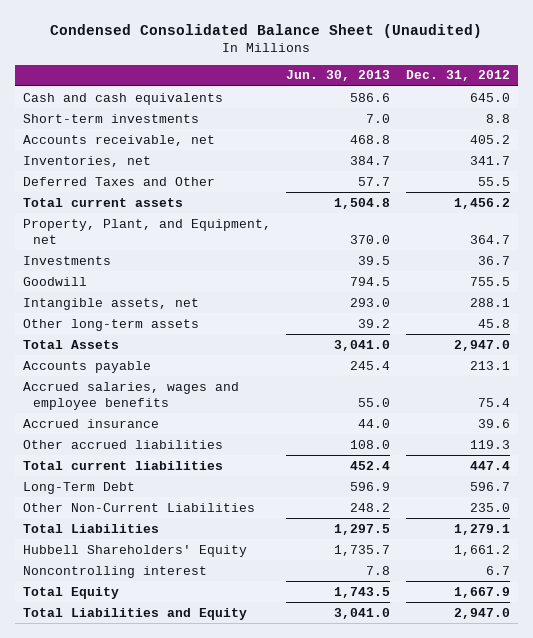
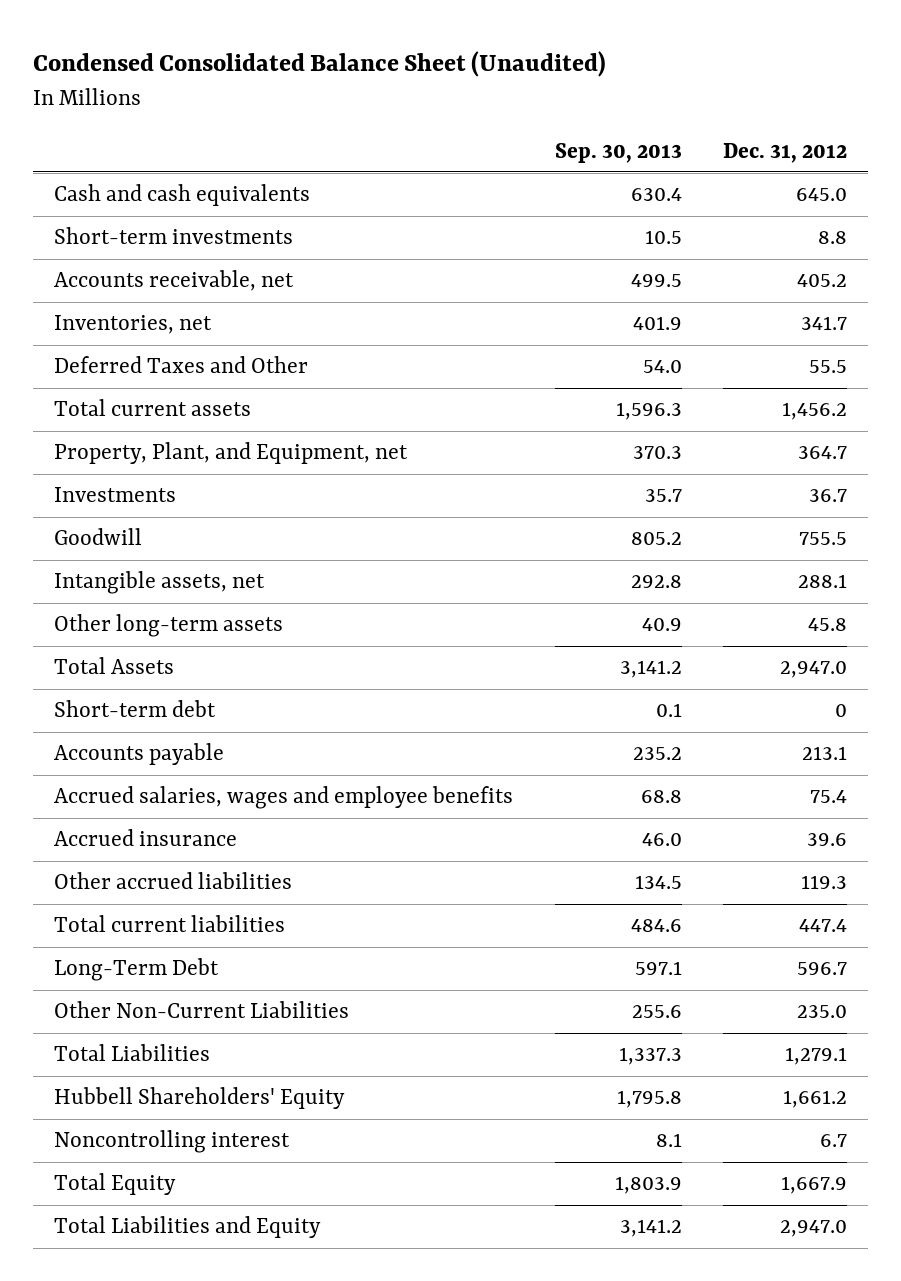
[286,70,391,82] Jun. 30, 2013 -> none
none -> [554,142,682,163] Sep. 30, 2013
none -> [54,700,217,718] Short-term debt

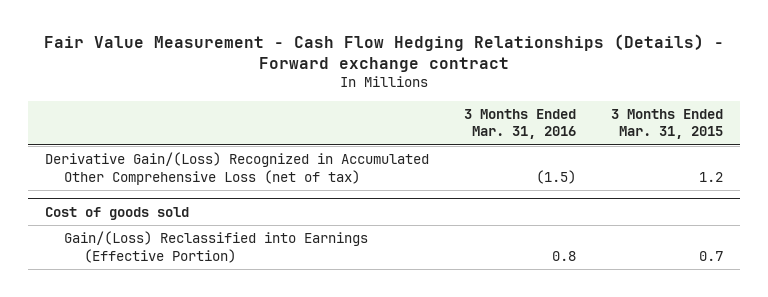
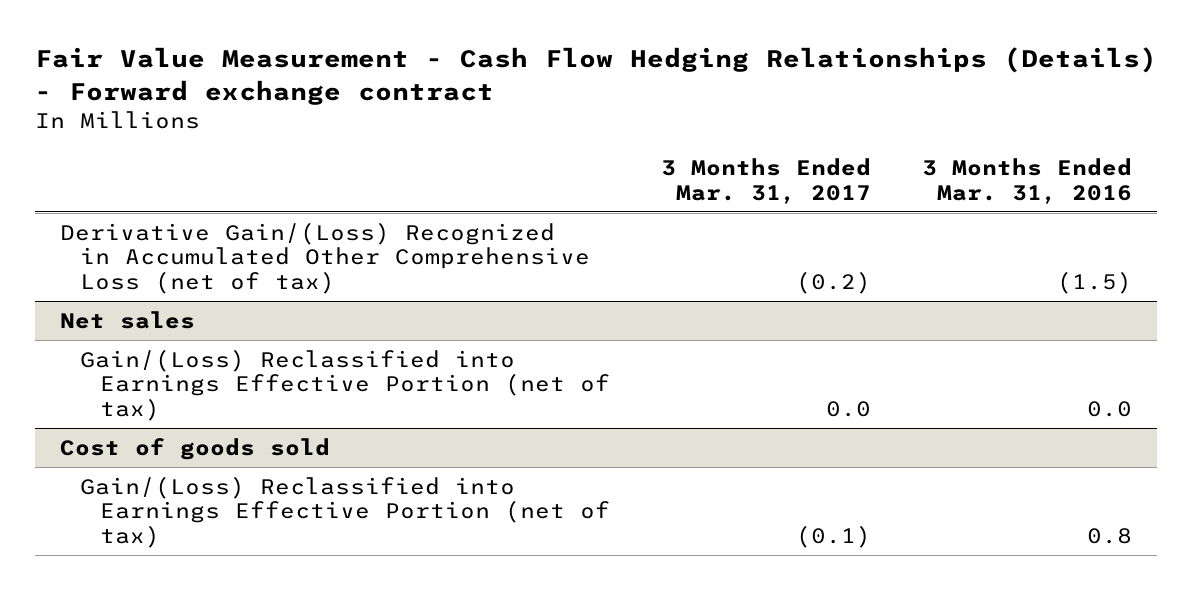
[610,108,723,140] 3 Months Ended Mar. 31, 2015 -> none
none -> [661,158,872,204] 3 Months Ended Mar. 31, 2017
none -> [60,310,196,329] Net sales
none -> [80,348,611,421] Gain/(Loss) Reclassified into Earnings Effective Portion (net of tax)
[64,231,369,263] Gain/(Loss) Reclassified into Earnings (Effective Portion) -> [80,475,611,548] Gain/(Loss) Reclassified into Earnings Effective Portion (net of tax)

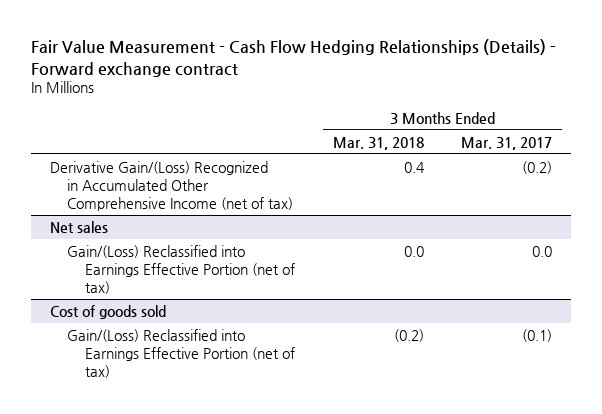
[921,158,1132,204] 3 Months Ended Mar. 31, 2016 -> none
none -> [332,136,424,150] Mar. 31, 2018
[60,221,591,294] Derivative Gain/(Loss) Recognized in Accumulated Other Comprehensive Loss (net of tax) -> [49,160,294,211] Derivative Gain/(Loss) Recognized in Accumulated Other Comprehensive Income (net of tax)

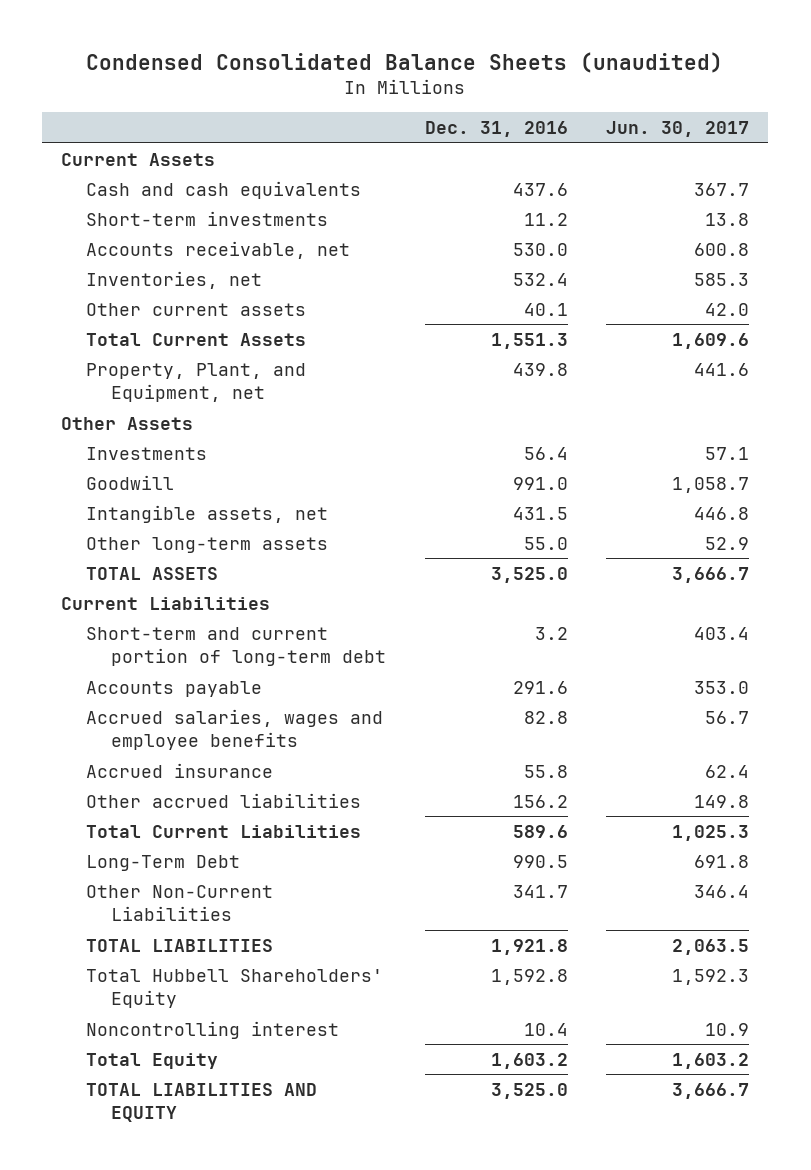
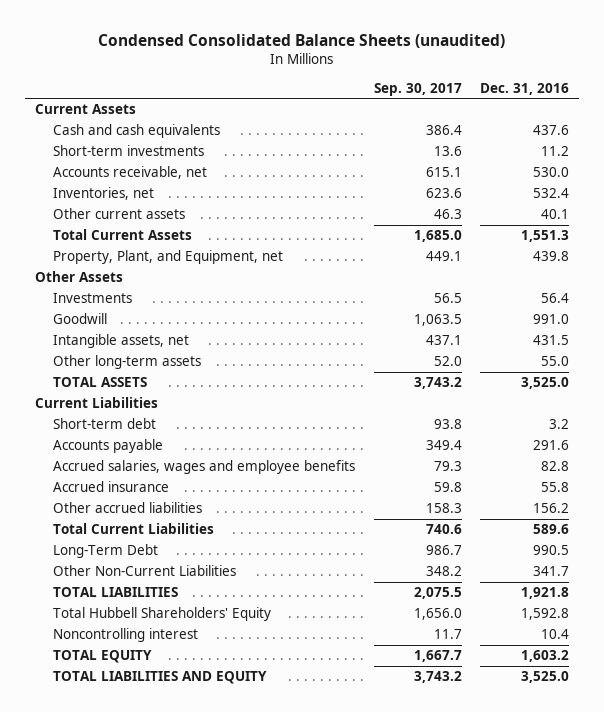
[606,120,750,137] Jun. 30, 2017 -> none
none -> [373,82,462,96] Sep. 30, 2017
[86,626,387,666] Short-term and current portion of long-term debt -> none
none -> [52,418,156,430] Short-term debt
[86,1052,219,1069] Total Equity -> [52,650,152,664] TOTAL EQUITY

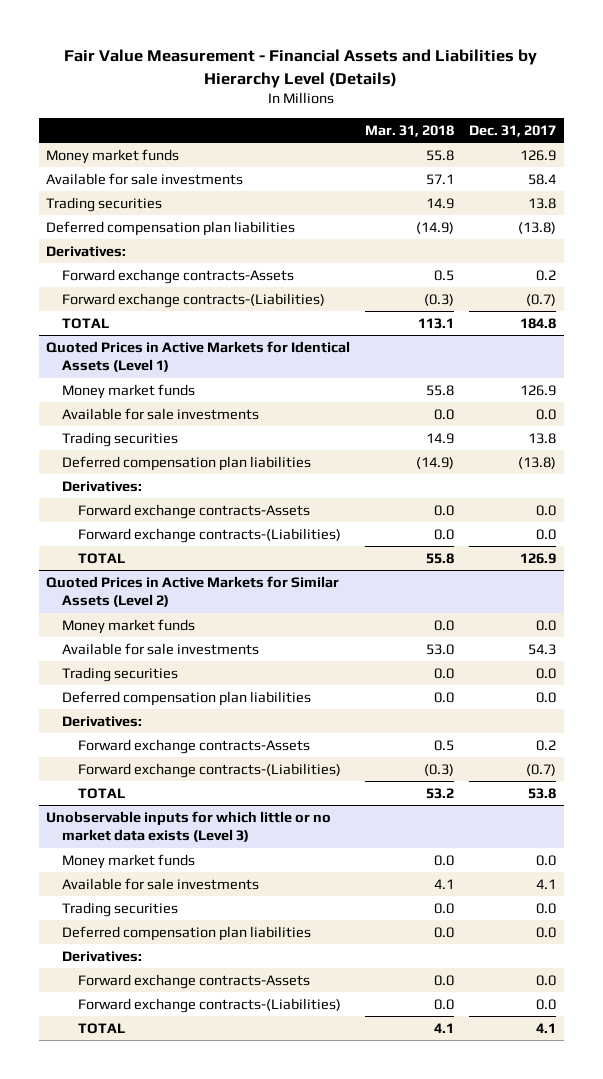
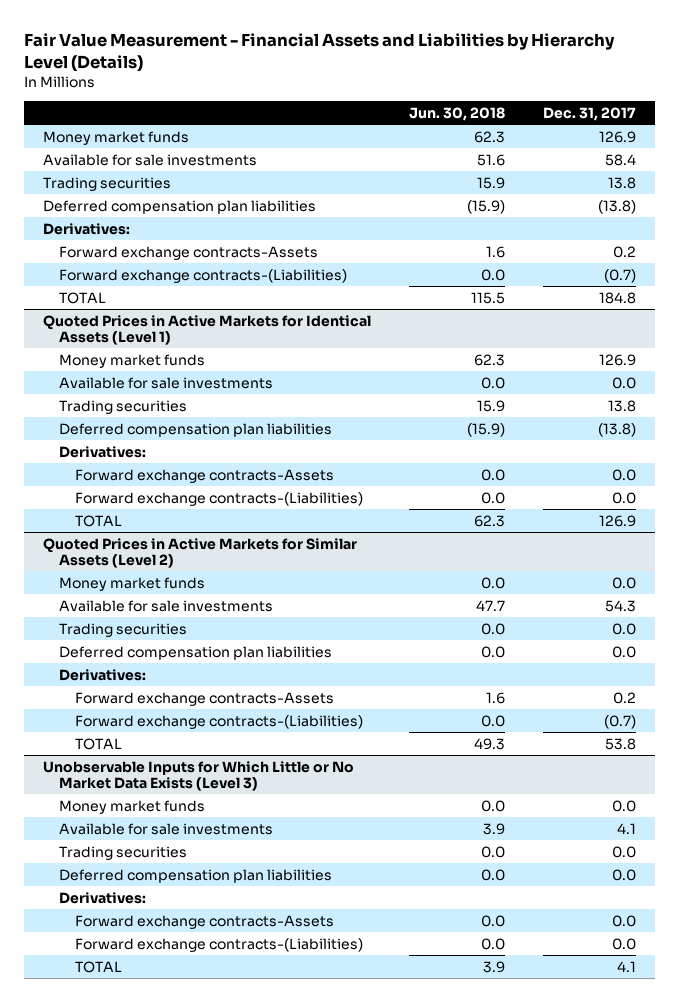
[365,124,455,137] Mar. 31, 2018 -> none
none -> [409,106,506,121] Jun. 30, 2018
[46,810,332,843] Unobservable inputs for which little or no market data exists (Level 3) -> [42,760,354,792] Unobservable Inputs for Which Little or No Market Data Exists (Level 3)

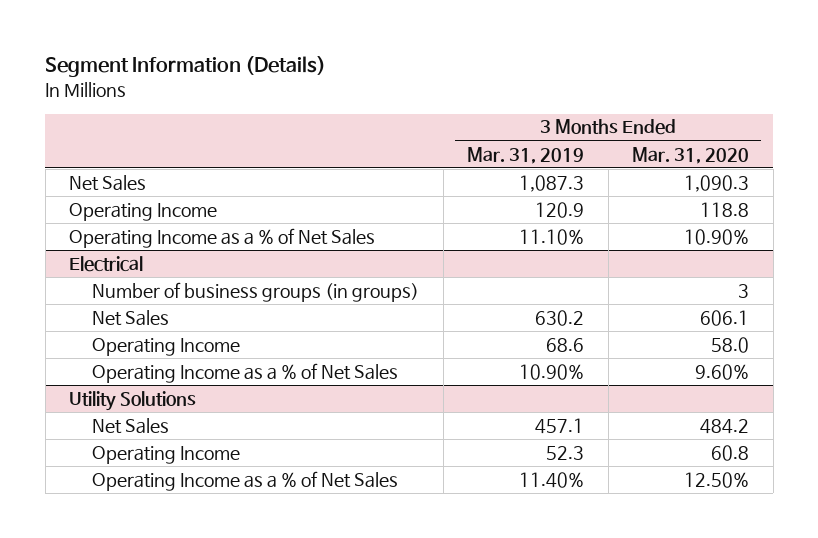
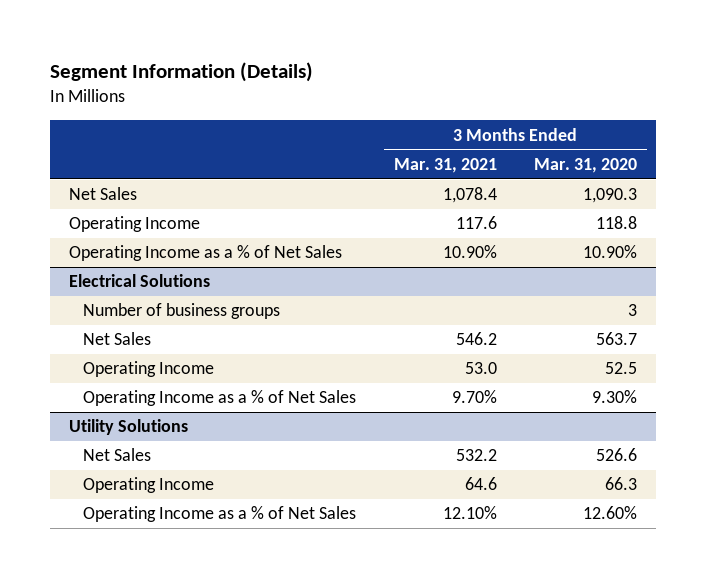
[467,146,585,164] Mar. 31, 2019 -> none
none -> [393,157,497,173] Mar. 31, 2021
[69,255,144,272] Electrical -> [68,274,210,288] Electrical Solutions
[92,281,420,302] Number of business groups (in groups) -> [83,303,281,320] Number of business groups
[700,309,750,326] 606.1 -> [596,332,638,346] 563.7
[711,336,750,353] 58.0 -> [605,362,638,375] 52.5
[695,363,750,380] 9.60% -> [592,390,638,404] 9.30%
[700,418,750,434] 484.2 -> [596,448,638,462] 526.6
[711,444,750,461] 60.8 -> [605,477,638,491] 66.3
[684,471,750,488] 12.50% -> [583,506,638,520] 12.60%

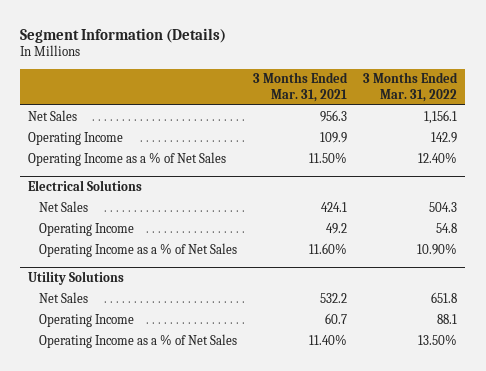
[534,157,638,173] Mar. 31, 2020 -> none
none -> [363,72,459,102] 3 Months Ended Mar. 31, 2022
[442,187,497,204] 1,078.4 -> [320,109,348,122] 956.3
[455,216,497,230] 117.6 -> [320,131,348,143] 109.9
[442,245,497,259] 10.90% -> [309,151,348,163] 11.50%
[83,303,281,320] Number of business groups -> none
[455,332,497,346] 546.2 -> [321,201,348,212] 424.1
[464,362,497,375] 53.0 -> [326,222,348,234] 49.2
[451,390,497,404] 9.70% -> [309,242,348,254] 11.60%
[464,477,497,491] 64.6 -> [325,312,348,324] 60.7
[442,506,497,520] 12.10% -> [309,333,348,345] 11.40%

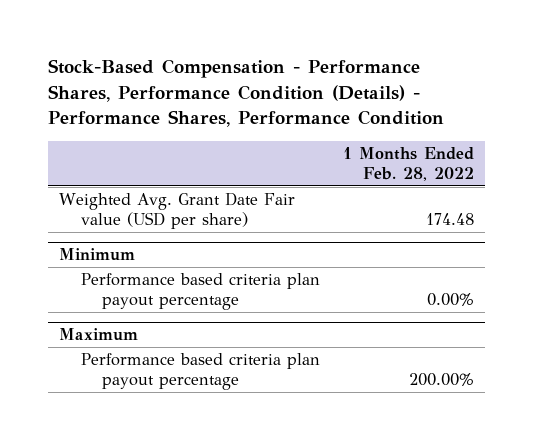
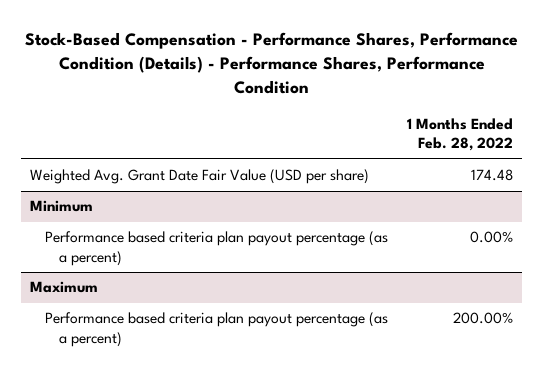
[59,191,296,230] Weighted Avg. Grant Date Fair value (USD per share) -> [30,169,370,185] Weighted Avg. Grant Date Fair Value (USD per share)
[80,272,320,311] Performance based criteria plan payout percentage -> [44,231,388,267] Performance based criteria plan payout percentage (as a percent)
[80,352,320,391] Performance based criteria plan payout percentage -> [44,312,388,348] Performance based criteria plan payout percentage (as a percent)

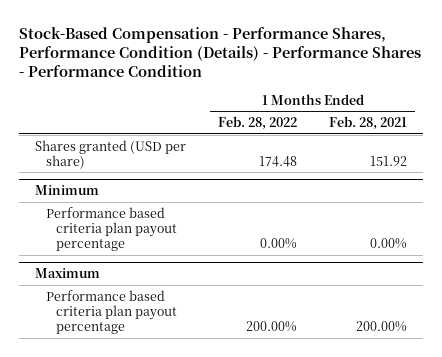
[24,31,518,94] Stock-Based Compensation - Performance Shares, Performance Condition (Details) - Performance Shares, Performance Condition -> [19,26,422,78] Stock-Based Compensation - Performance Shares, Performance Condition (Details) - Performance Shares - Performance Condition
none -> [328,116,407,131] Feb. 28, 2021
[30,169,370,185] Weighted Avg. Grant Date Fair Value (USD per share) -> [35,139,187,169] Shares granted (USD per share)
[44,231,388,267] Performance based criteria plan payout percentage (as a percent) -> [45,206,177,252] Performance based criteria plan payout percentage
[44,312,388,348] Performance based criteria plan payout percentage (as a percent) -> [45,289,177,335] Performance based criteria plan payout percentage

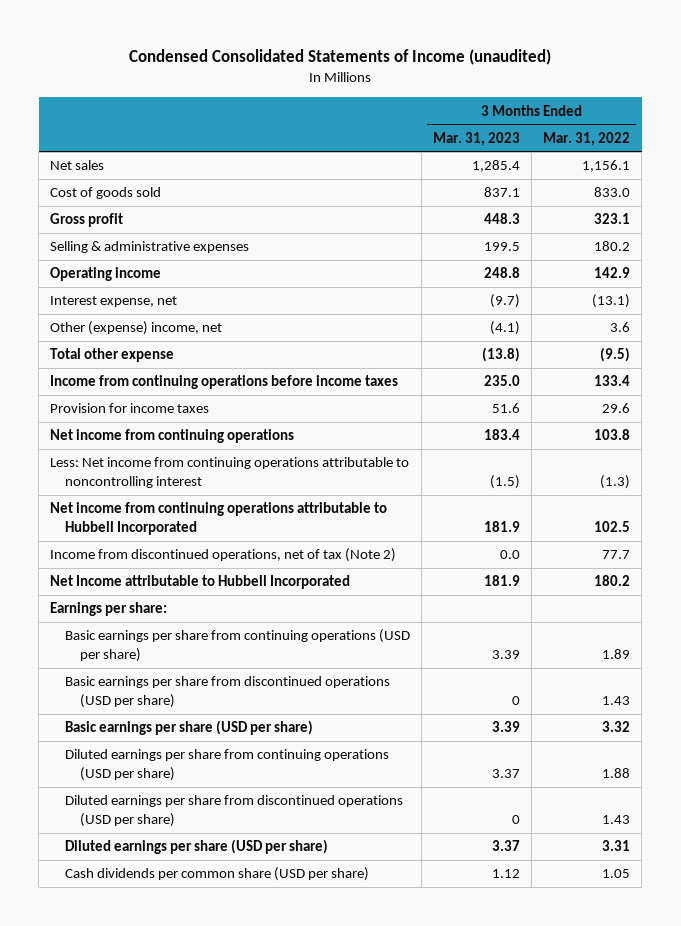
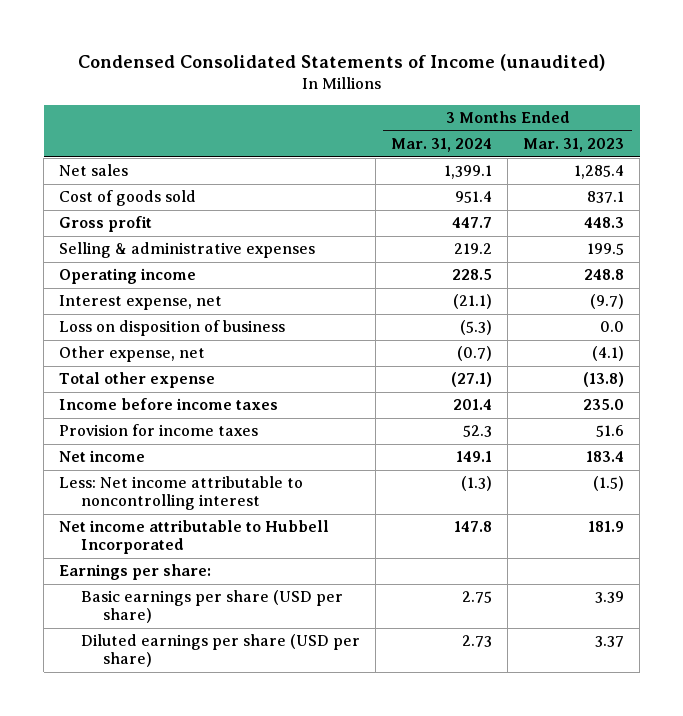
[543,131,631,146] Mar. 31, 2022 -> none
none -> [391,138,493,153] Mar. 31, 2024
none -> [59,320,286,337] Loss on disposition of business
[50,321,223,336] Other (expense) income, net -> [59,346,206,363] Other expense, net
[50,375,399,390] Income from continuing operations before income taxes -> [59,398,279,411] Income before income taxes
[50,502,388,535] Net income from continuing operations attributable to Hubbell Incorporated -> none
[50,548,397,563] Income from discontinued operations, net of tax (Note 2) -> none
[50,429,295,444] Net income from continuing operations -> [59,450,146,463] Net income
[50,457,410,488] Less: Net income from continuing operations attributable to noncontrolling interest -> [59,476,304,511] Less: Net income attributable to noncontrolling interest
[50,575,351,590] Net Income attributable to Hubbell Incorporated -> [59,520,330,555] Net income attributable to Hubbell Incorporated
[65,629,411,662] Basic earnings per share from continuing operations (USD per share) -> none
[65,676,391,708] Basic earnings per share from discontinued operations (USD per share) -> none
[65,749,390,781] Diluted earnings per share from continuing operations (USD per share) -> none
[65,795,404,827] Diluted earnings per share from discontinued operations (USD per share) -> none
[65,867,370,882] Cash dividends per common share (USD per share) -> none

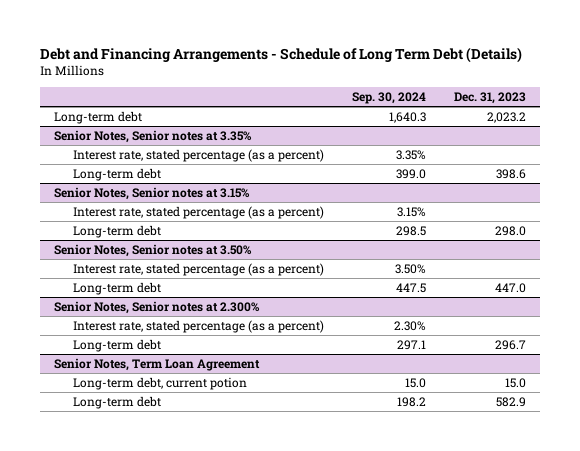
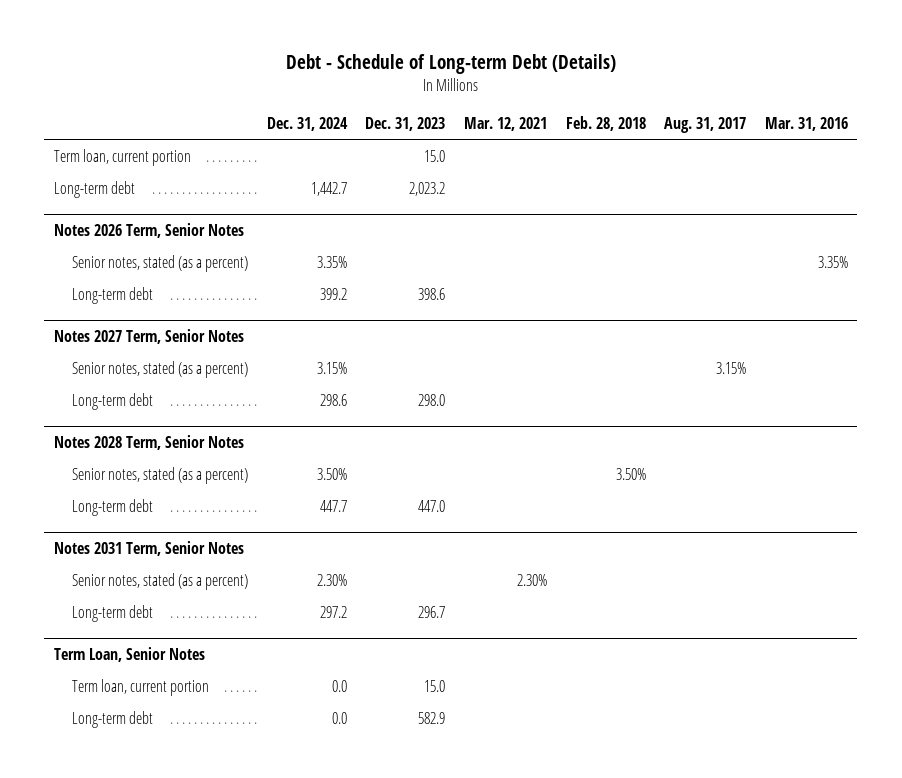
[40,46,523,63] Debt and Financing Arrangements - Schedule of Long Term Debt (Details) -> [285,54,616,75] Debt - Schedule of Long-term Debt (Details)
[352,92,427,105] Sep. 30, 2024 -> none
none -> [266,116,348,131] Dec. 31, 2024
none -> [463,116,547,131] Mar. 12, 2021
none -> [565,115,646,131] Feb. 28, 2018
none -> [664,116,747,133] Aug. 31, 2017
none -> [765,116,849,131] Mar. 31, 2016
none -> [53,148,191,166] Term loan, current portion
[54,129,253,143] Senior Notes, Senior notes at 3.35% -> none
none -> [53,223,244,239] Notes 2026 Term, Senior Notes
[73,148,325,162] Interest rate, stated percentage (as a percent) -> [71,254,248,272] Senior notes, stated (as a percent)
[54,186,251,200] Senior Notes, Senior notes at 3.15% -> none
none -> [53,329,244,345] Notes 2027 Term, Senior Notes
[73,205,325,219] Interest rate, stated percentage (as a percent) -> [71,360,248,378] Senior notes, stated (as a percent)
[54,243,253,257] Senior Notes, Senior notes at 3.50% -> none
none -> [53,435,244,451] Notes 2028 Term, Senior Notes
[73,262,325,276] Interest rate, stated percentage (as a percent) -> [71,466,248,484] Senior notes, stated (as a percent)
[54,300,261,314] Senior Notes, Senior notes at 2.300% -> none
none -> [53,541,244,557] Notes 2031 Term, Senior Notes
[73,319,325,333] Interest rate, stated percentage (as a percent) -> [71,572,248,590] Senior notes, stated (as a percent)
[54,357,261,371] Senior Notes, Term Loan Agreement -> [53,647,205,663] Term Loan, Senior Notes
[73,376,248,390] Long-term debt, current potion -> [71,678,209,696] Term loan, current portion

